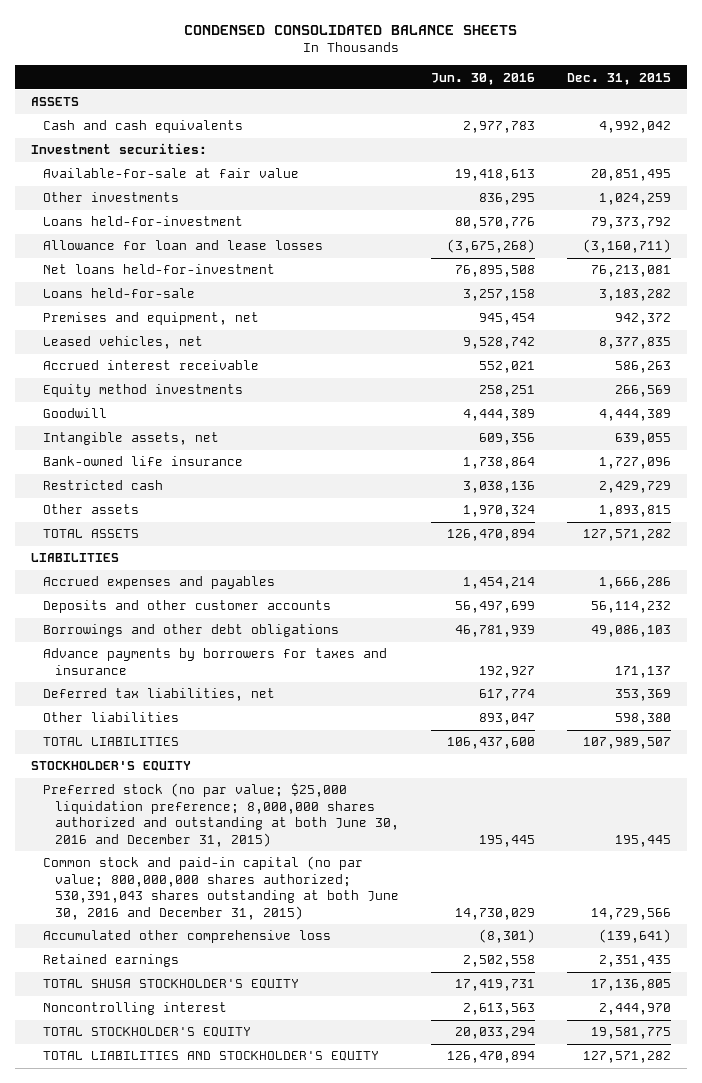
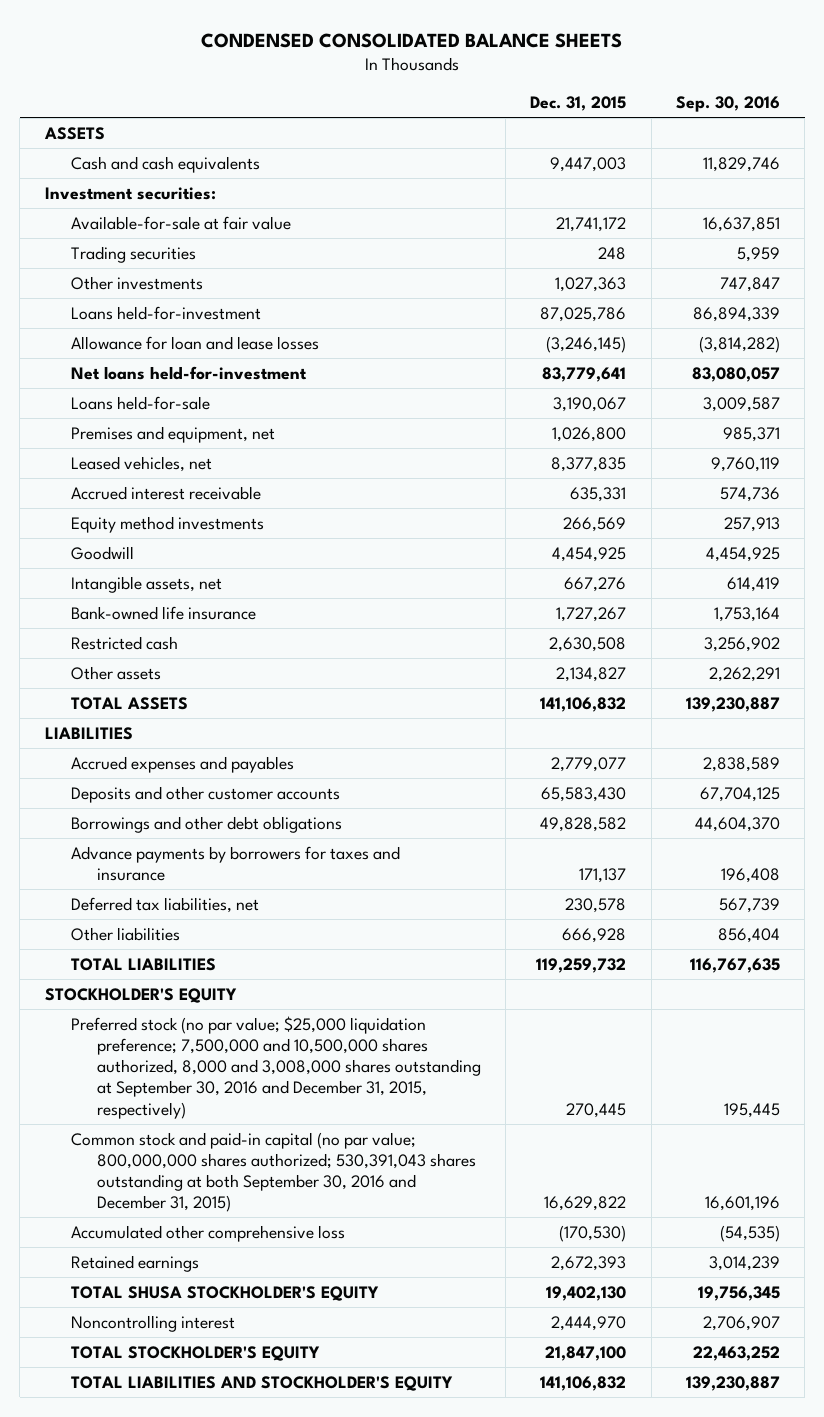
[430,72,535,85] Jun. 30, 2016 -> none
none -> [675,96,780,113] Sep. 30, 2016
[598,121,671,134] 4,992,042 -> [550,156,627,172] 9,447,003
[590,169,671,182] 20,851,495 -> [556,216,627,232] 21,741,172
none -> [70,245,196,263] Trading securities
[598,193,671,206] 1,024,259 -> [555,276,627,292] 1,027,363
[590,217,671,230] 79,373,792 -> [540,306,627,322] 87,025,786
[582,239,671,254] (3,160,711) -> [546,335,627,353] (3,246,145)
[590,265,671,278] 76,213,081 -> [542,366,627,382] 83,779,641
[598,289,671,302] 3,183,282 -> [553,396,627,412] 3,190,067
[614,313,671,326] 942,372 -> [552,426,627,442] 1,026,800
[614,361,671,374] 586,263 -> [570,486,627,502] 635,331
[598,409,671,422] 4,444,389 -> [552,546,627,562] 4,454,925
[614,433,671,446] 639,055 -> [564,576,627,592] 667,276
[598,457,671,470] 1,727,096 -> [556,606,627,622] 1,727,267
[598,481,671,494] 2,429,729 -> [549,636,627,652] 2,630,508
[598,505,671,518] 1,893,815 -> [556,666,627,682] 2,134,827
[582,529,671,542] 127,571,282 -> [540,696,627,712] 141,106,832
[598,577,671,590] 1,666,286 -> [551,756,627,772] 2,779,077
[590,601,671,614] 56,114,232 -> [541,786,627,802] 65,583,430
[590,625,671,638] 49,086,103 -> [540,816,627,832] 49,828,582
[614,689,671,702] 353,369 -> [565,897,627,913] 230,578
[614,713,671,726] 598,380 -> [562,927,627,943] 666,928
[582,737,671,750] 107,989,507 -> [536,957,627,973] 119,259,732
[42,783,399,848] Preferred stock (no par value; $25,000 liquidation preference; 8,000,000 shares authorized and outstanding at both June 30, 2016 and December 31, 2015) -> [70,1015,481,1119] Preferred stock (no par value; $25,000 liquidation preference; 7,500,000 and 10,500,000 shares authorized, 8,000 and 3,008,000 shares outstanding at September 30, 2016 and December 31, 2015, respectively)
[614,835,671,848] 195,445 -> [566,1102,627,1118] 270,445
[42,856,399,921] Common stock and paid-in capital (no par value; 800,000,000 shares authorized; 530,391,043 shares outstanding at both June 30, 2016 and December 31, 2015) -> [70,1131,476,1213] Common stock and paid-in capital (no par value; 800,000,000 shares authorized; 530,391,043 shares outstanding at both September 30, 2016 and December 31, 2015)
[590,908,671,921] 14,729,566 -> [544,1196,627,1212] 16,629,822
[598,929,671,944] (139,641) -> [559,1224,627,1242] (170,530)
[598,955,671,968] 2,351,435 -> [551,1255,627,1271] 2,672,393
[590,979,671,992] 17,136,805 -> [546,1285,627,1301] 19,402,130
[590,1027,671,1040] 19,581,775 -> [545,1345,627,1361] 21,847,100
[582,1051,671,1064] 127,571,282 -> [540,1375,627,1391] 141,106,832

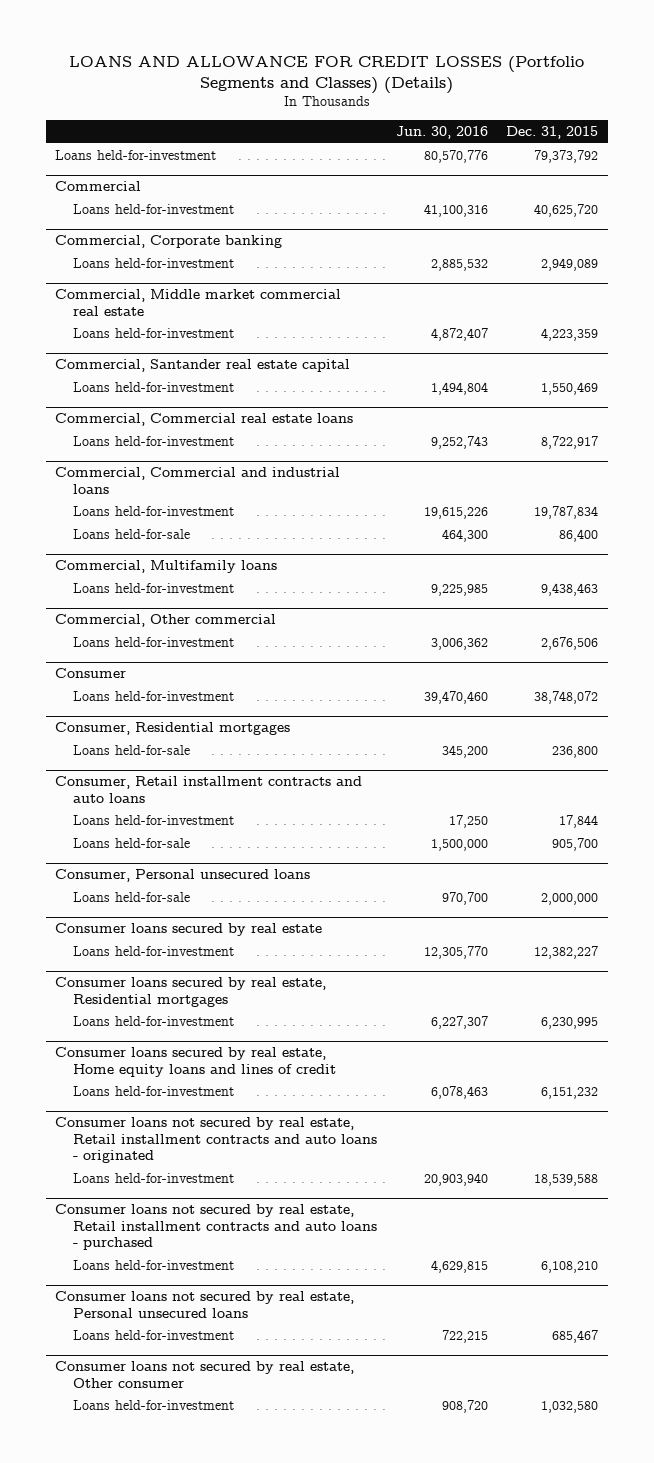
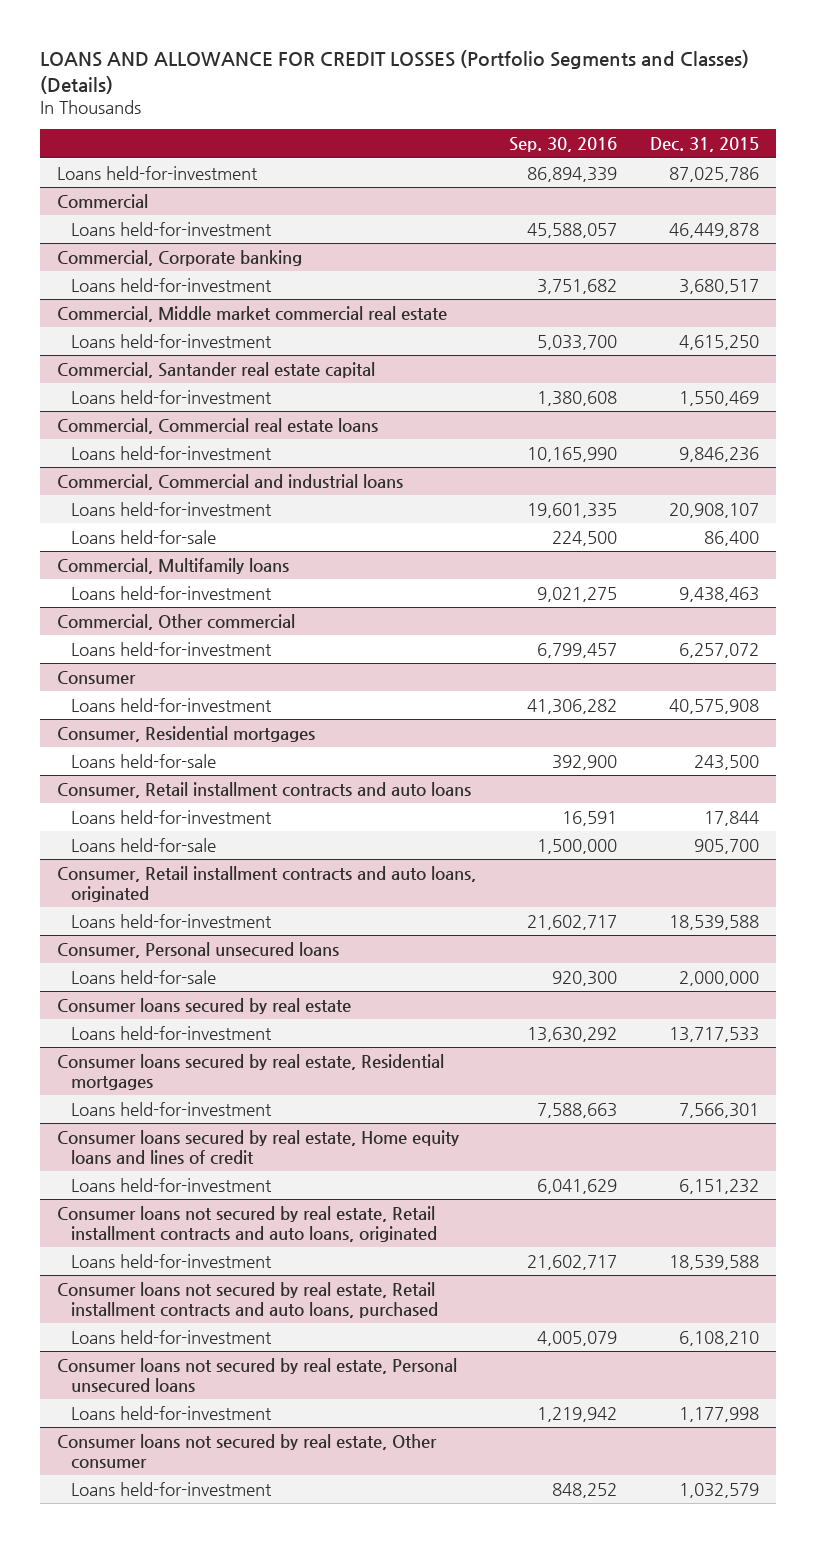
[395,126,488,140] Jun. 30, 2016 -> none
none -> [508,137,617,153] Sep. 30, 2016
[534,150,599,164] 79,373,792 -> [669,166,760,182] 87,025,786
[534,204,599,218] 40,625,720 -> [669,222,760,238] 46,449,878
[541,258,599,272] 2,949,089 -> [679,278,760,294] 3,680,517
[541,328,599,342] 4,223,359 -> [679,334,760,350] 4,615,250
[541,436,599,450] 8,722,917 -> [679,446,760,462] 9,846,236
[534,506,599,520] 19,787,834 -> [669,502,760,518] 20,908,107
[541,637,599,651] 2,676,506 -> [679,642,760,658] 6,257,072
[534,691,599,705] 38,748,072 -> [669,698,760,714] 40,575,908
[552,746,599,759] 236,800 -> [694,754,760,770] 243,500
none -> [56,865,476,902] Consumer, Retail installment contracts and auto loans, originated
none -> [70,913,272,928] Loans held-for-investment
[534,946,599,960] 12,382,227 -> [669,1026,760,1042] 13,717,533
[541,1017,599,1030] 6,230,995 -> [679,1102,760,1118] 7,566,301
[55,1117,377,1163] Consumer loans not secured by real estate, Retail installment contracts and auto loans - originated -> [56,1205,437,1242] Consumer loans not secured by real estate, Retail installment contracts and auto loans, originated
[55,1204,377,1250] Consumer loans not secured by real estate, Retail installment contracts and auto loans - purchased -> [56,1281,438,1318] Consumer loans not secured by real estate, Retail installment contracts and auto loans, purchased
[552,1330,599,1344] 685,467 -> [679,1406,760,1422] 1,177,998
[541,1401,599,1414] 1,032,580 -> [679,1482,760,1498] 1,032,579

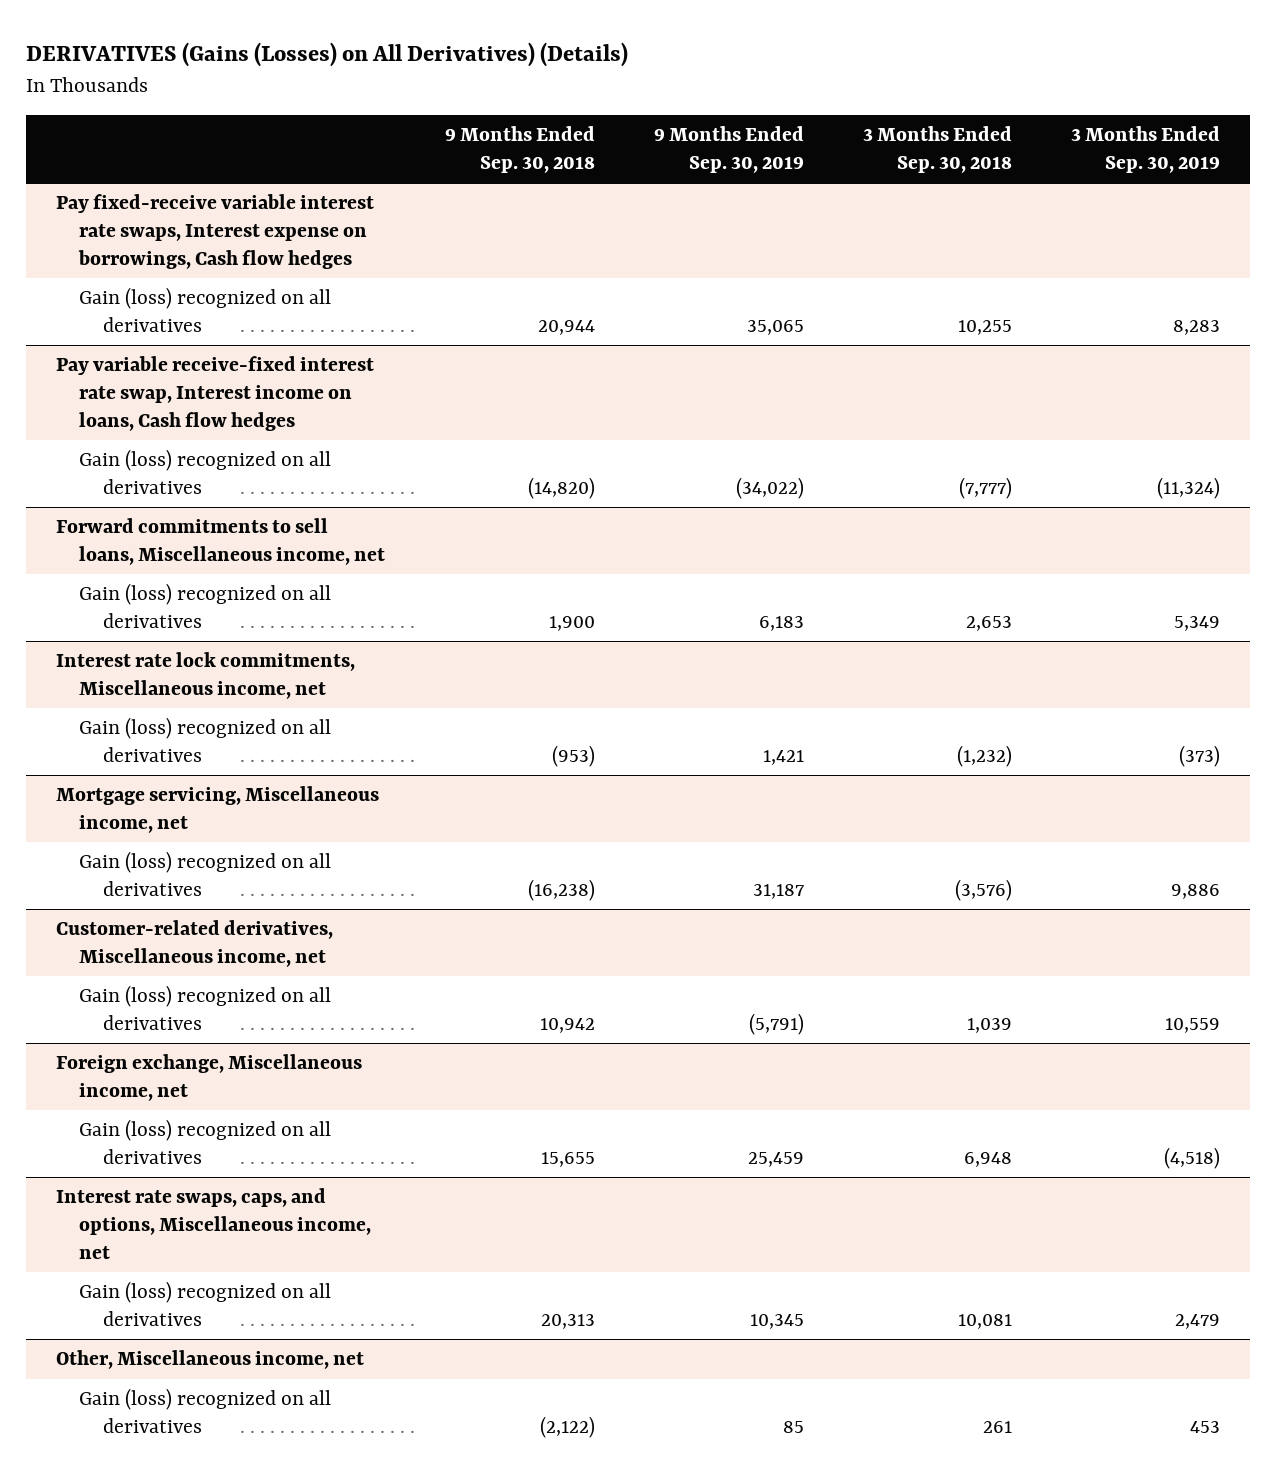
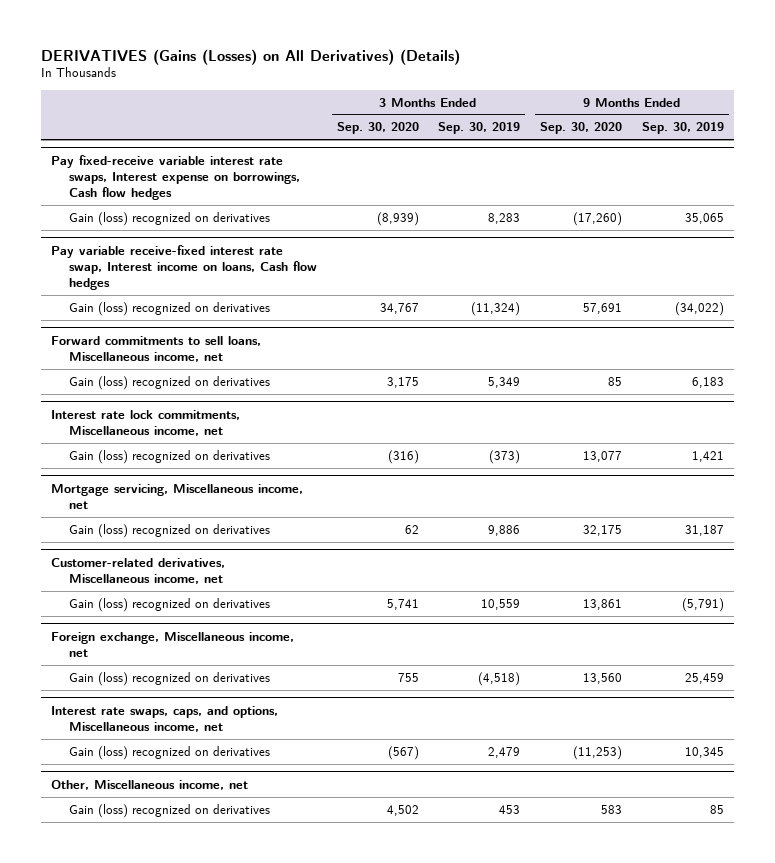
[444,125,595,173] 9 Months Ended Sep. 30, 2018 -> none
[863,125,1013,173] 3 Months Ended Sep. 30, 2018 -> none
none -> [336,122,419,135] Sep. 30, 2020
none -> [539,122,622,135] Sep. 30, 2020
[79,287,332,333] Gain (loss) recognized on all derivatives -> [68,211,270,226] Gain (loss) recognized on derivatives
[79,449,332,495] Gain (loss) recognized on all derivatives -> [68,301,270,316] Gain (loss) recognized on derivatives
[79,583,332,629] Gain (loss) recognized on all derivatives -> [68,375,270,390] Gain (loss) recognized on derivatives
[79,717,332,763] Gain (loss) recognized on all derivatives -> [68,449,270,464] Gain (loss) recognized on derivatives
[79,851,332,897] Gain (loss) recognized on all derivatives -> [68,523,270,538] Gain (loss) recognized on derivatives
[79,985,332,1031] Gain (loss) recognized on all derivatives -> [68,597,270,612] Gain (loss) recognized on derivatives
[79,1119,332,1165] Gain (loss) recognized on all derivatives -> [68,671,270,686] Gain (loss) recognized on derivatives
[79,1281,332,1327] Gain (loss) recognized on all derivatives -> [68,745,270,760] Gain (loss) recognized on derivatives
[79,1388,332,1434] Gain (loss) recognized on all derivatives -> [68,803,270,818] Gain (loss) recognized on derivatives

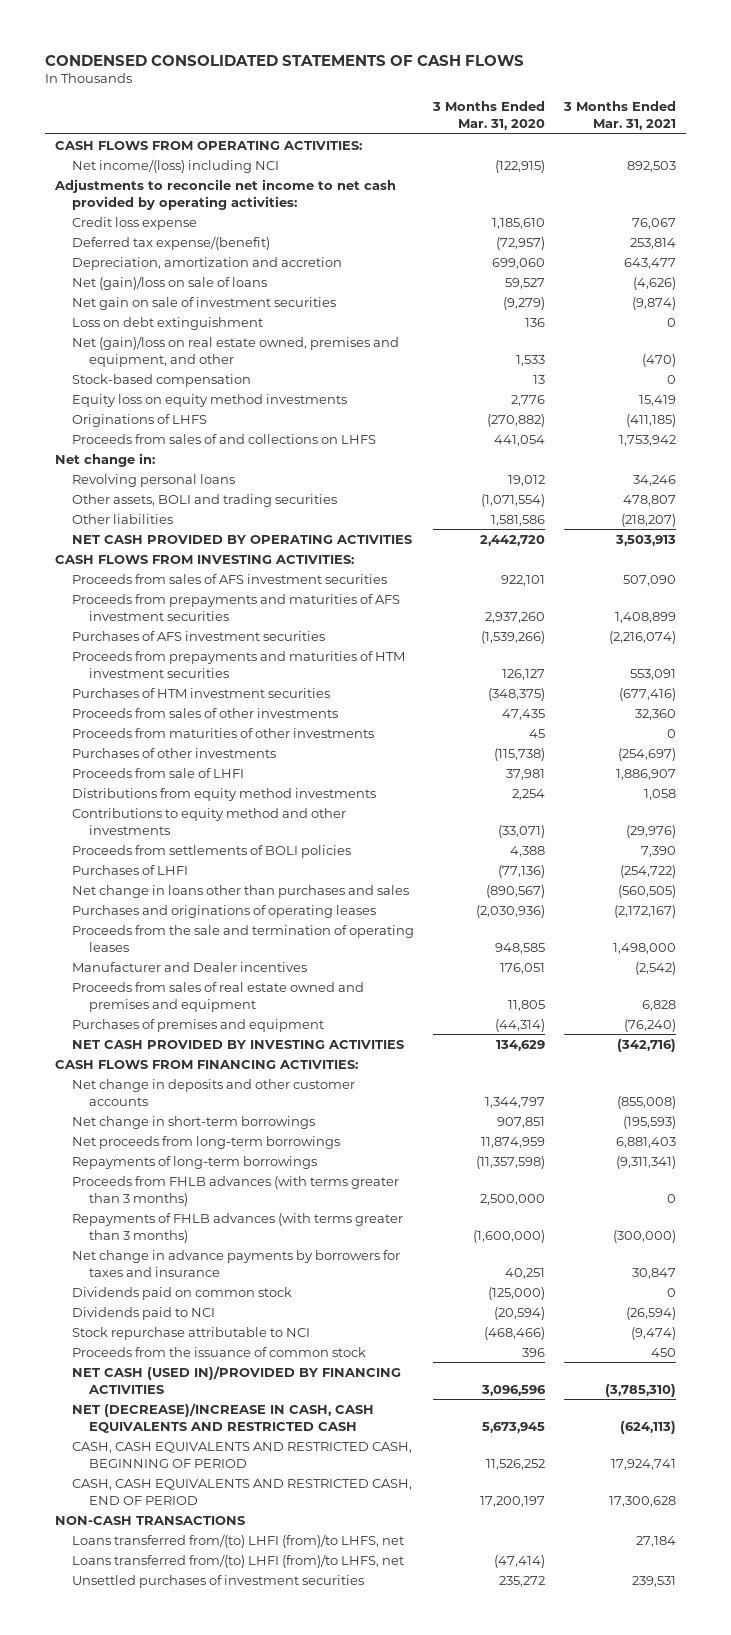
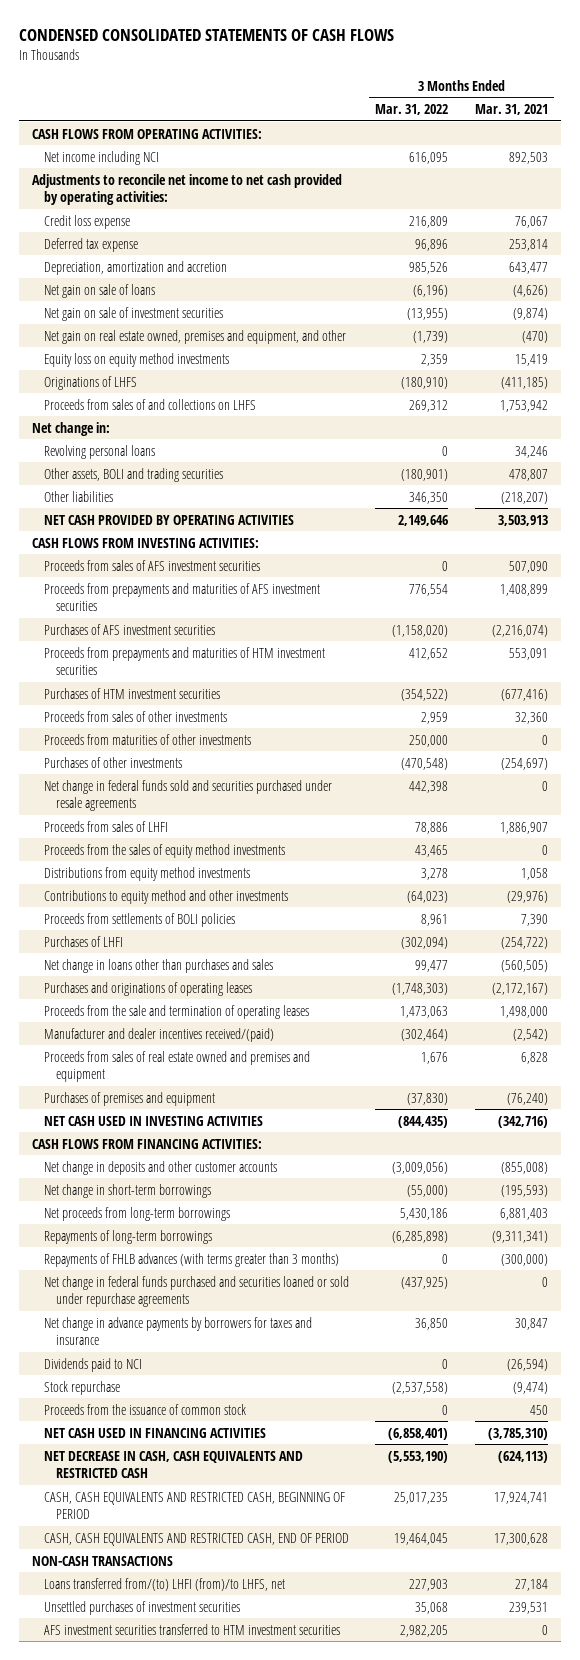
[432,101,546,131] 3 Months Ended Mar. 31, 2020 -> none
none -> [375,104,449,116] Mar. 31, 2022
[71,158,279,173] Net income/(loss) including NCI -> [43,150,159,165] Net income including NCI
[71,235,270,250] Deferred tax expense/(benefit) -> [43,237,138,252] Deferred tax expense
[71,275,267,290] Net (gain)/loss on sale of loans -> [43,283,155,298] Net gain on sale of loans
[71,316,263,330] Loss on debt extinguishment -> none
[71,373,251,387] Stock-based compensation -> none
[71,335,399,367] Net (gain)/loss on real estate owned, premises and equipment, and other -> [43,329,346,344] Net gain on real estate owned, premises and equipment, and other
none -> [43,779,332,812] Net change in federal funds sold and securities purchased under resale agreements
[71,767,244,778] Proceeds from sale of LHFI -> [43,820,168,832] Proceeds from sales of LHFI
none -> [43,843,285,858] Proceeds from the sales of equity method investments
[71,961,307,972] Manufacturer and Dealer incentives -> [43,1027,274,1042] Manufacturer and dealer incentives received/(paid)
[71,1039,404,1049] NET CASH PROVIDED BY INVESTING ACTIVITIES -> [43,1115,263,1126] NET CASH USED IN INVESTING ACTIVITIES
[71,1175,399,1206] Proceeds from FHLB advances (with terms greater than 3 months) -> none
none -> [43,1275,349,1308] Net change in federal funds purchased and securities loaned or sold under repurchase agreements
[71,1286,292,1300] Dividends paid on common stock -> none
[71,1326,310,1340] Stock repurchase attributable to NCI -> [43,1380,120,1395] Stock repurchase
[71,1365,401,1394] NET CASH (USED IN)/PROVIDED BY FINANCING ACTIVITIES -> [43,1427,266,1438] NET CASH USED IN FINANCING ACTIVITIES
[71,1402,374,1433] NET (DECREASE)/INCREASE IN CASH, CASH EQUIVALENTS AND RESTRICTED CASH -> [43,1450,303,1479] NET DECREASE IN CASH, CASH EQUIVALENTS AND RESTRICTED CASH
[71,1553,404,1568] Loans transferred from/(to) LHFI (from)/to LHFS, net -> none
none -> [43,1623,340,1635] AFS investment securities transferred to HTM investment securities

